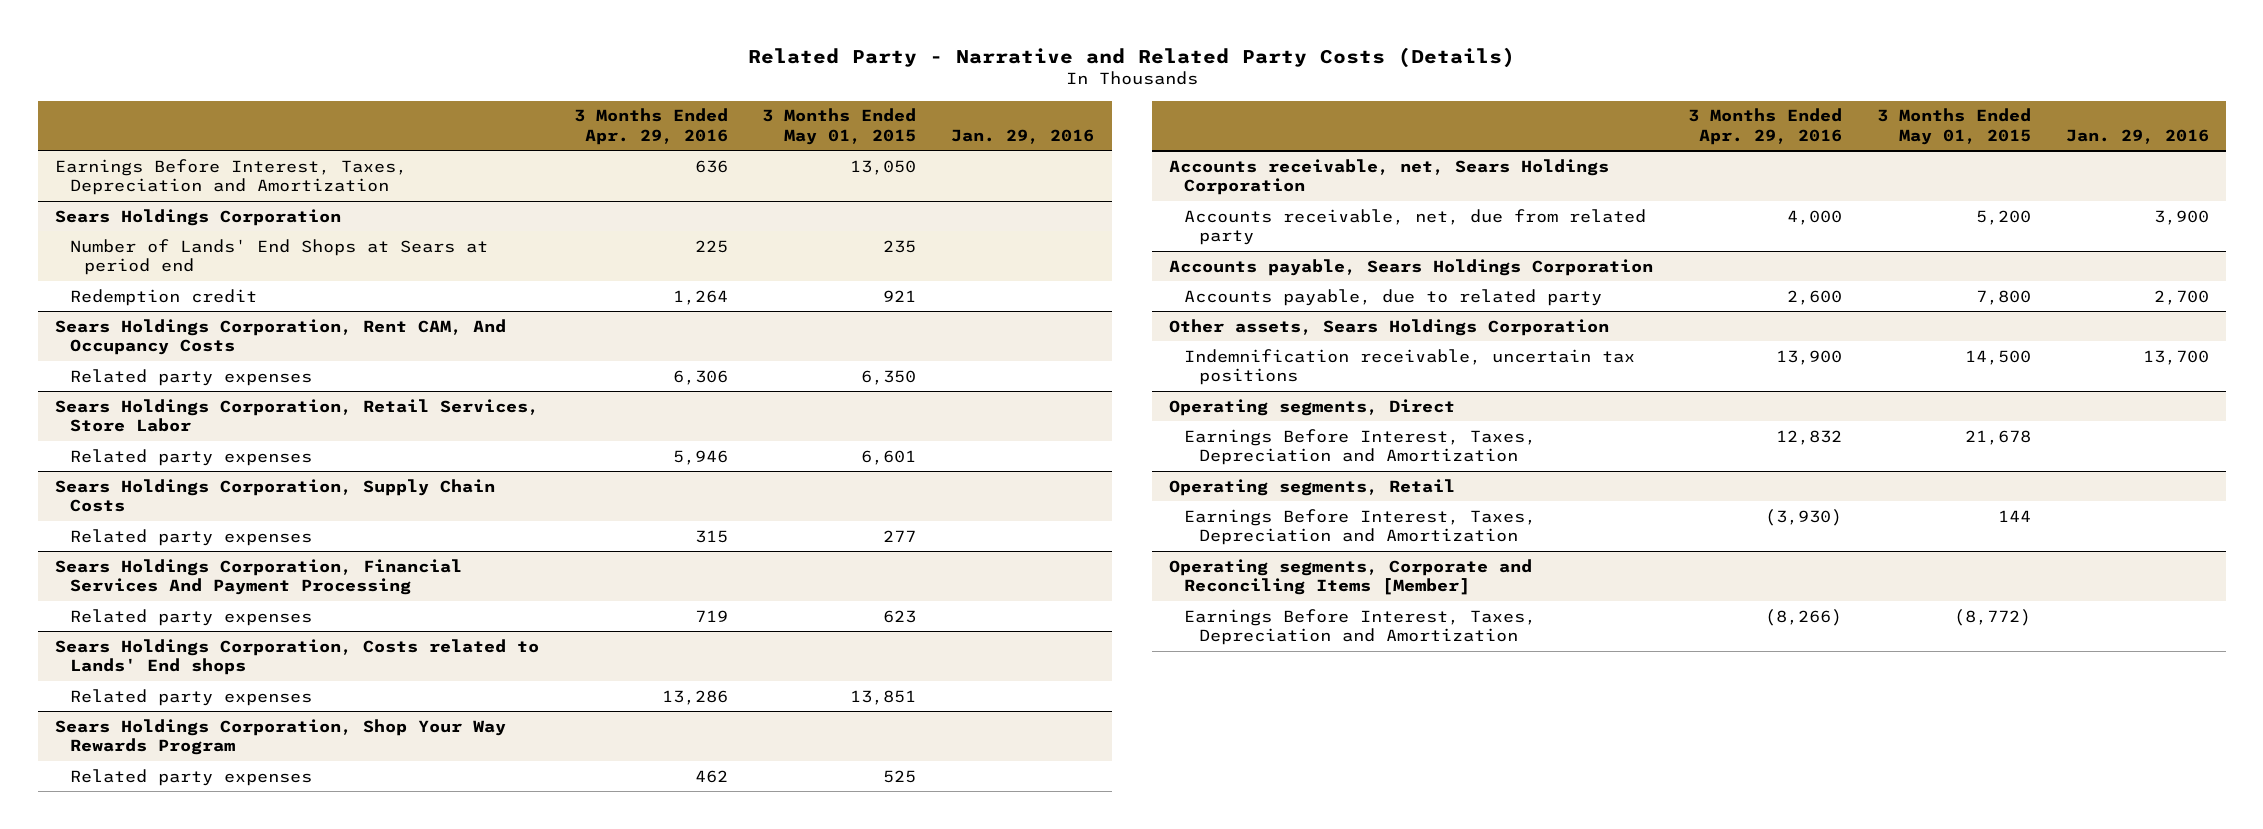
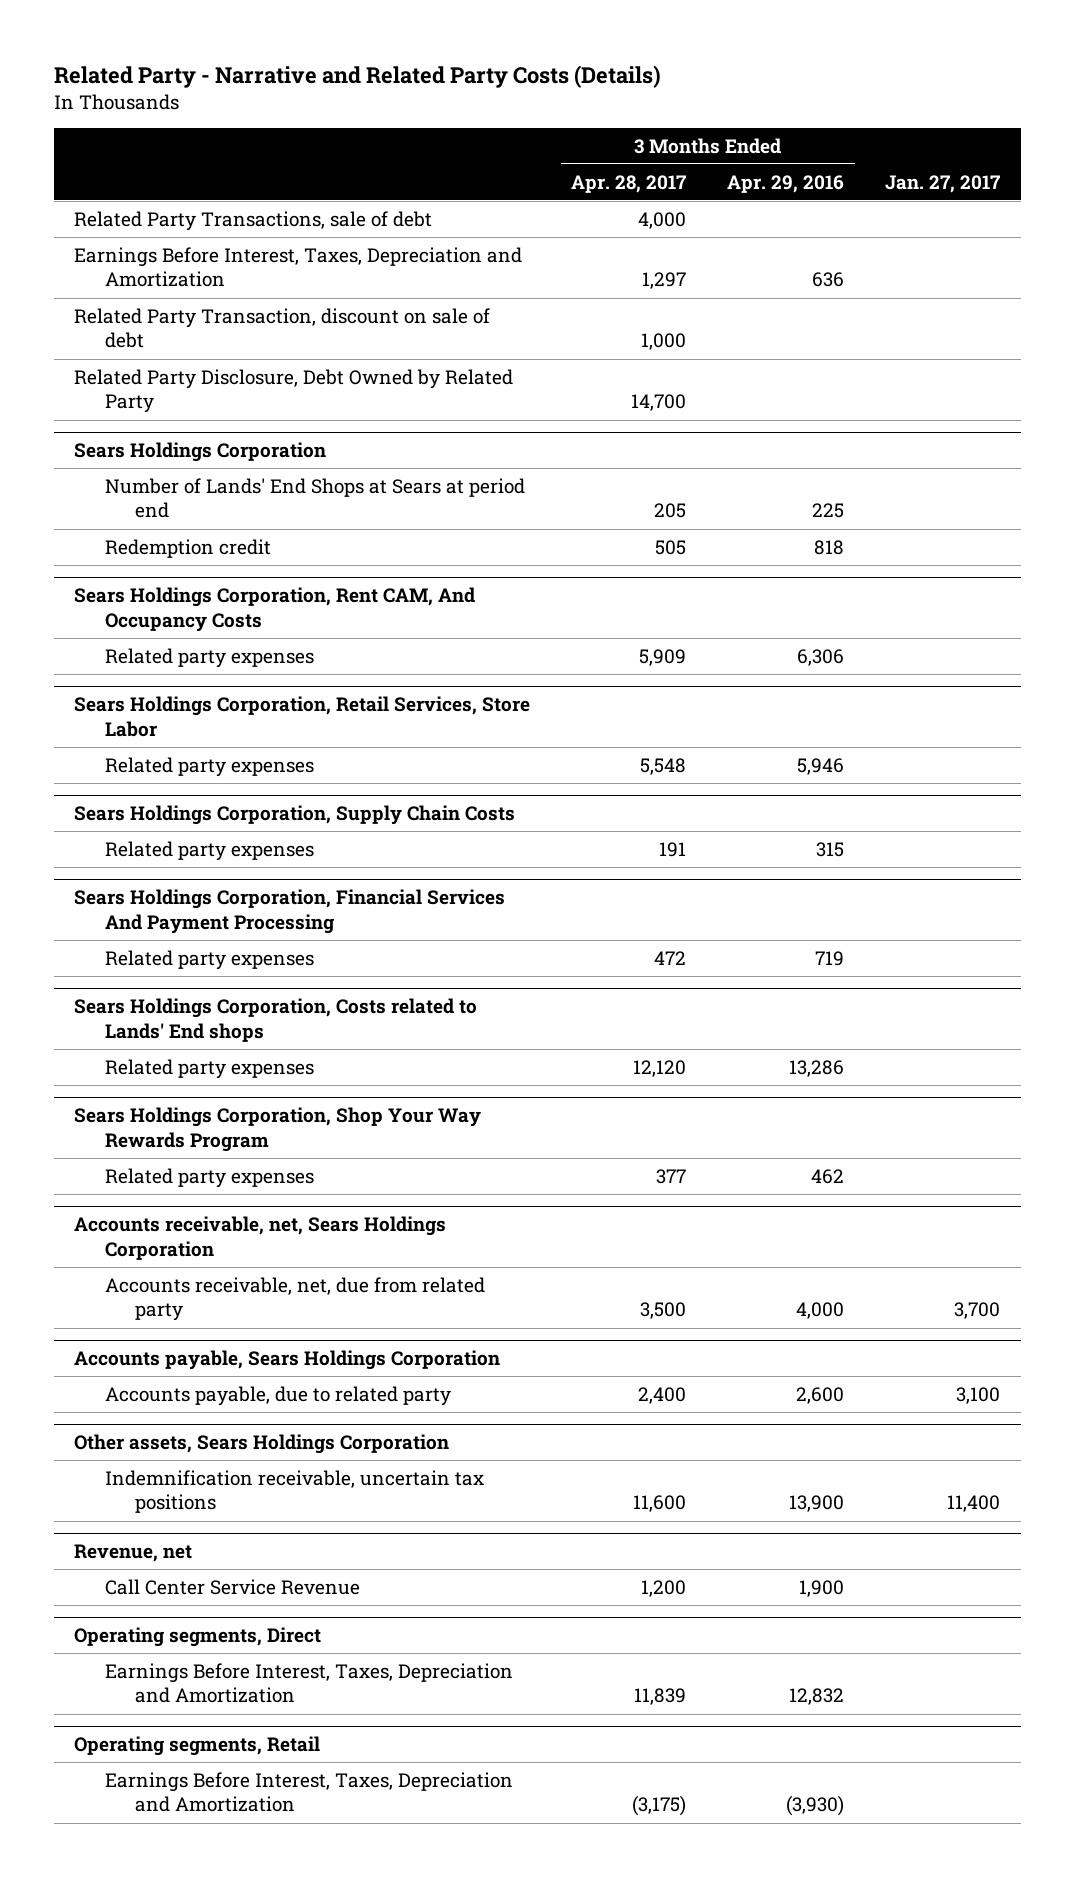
[762,108,917,146] 3 Months Ended May 01, 2015 -> none
[951,129,1095,145] Jan. 29, 2016 -> none
none -> [571,174,687,193] Apr. 28, 2017
none -> [885,174,1001,193] Jan. 27, 2017
none -> [74,210,433,231] Related Party Transactions, sale of debt
none -> [74,307,491,349] Related Party Transaction, discount on sale of debt
none -> [74,368,514,414] Related Party Disclosure, Debt Owned by Related Party
[672,289,728,305] 1,264 -> [814,539,845,555] 818
none -> [74,1544,193,1563] Revenue, net
none -> [104,1578,360,1595] Call Center Service Revenue
[1169,558,1533,596] Operating segments, Corporate and Reconciling Items [Member] -> none
[1184,608,1537,646] Earnings Before Interest, Taxes, Depreciation and Amortization -> none

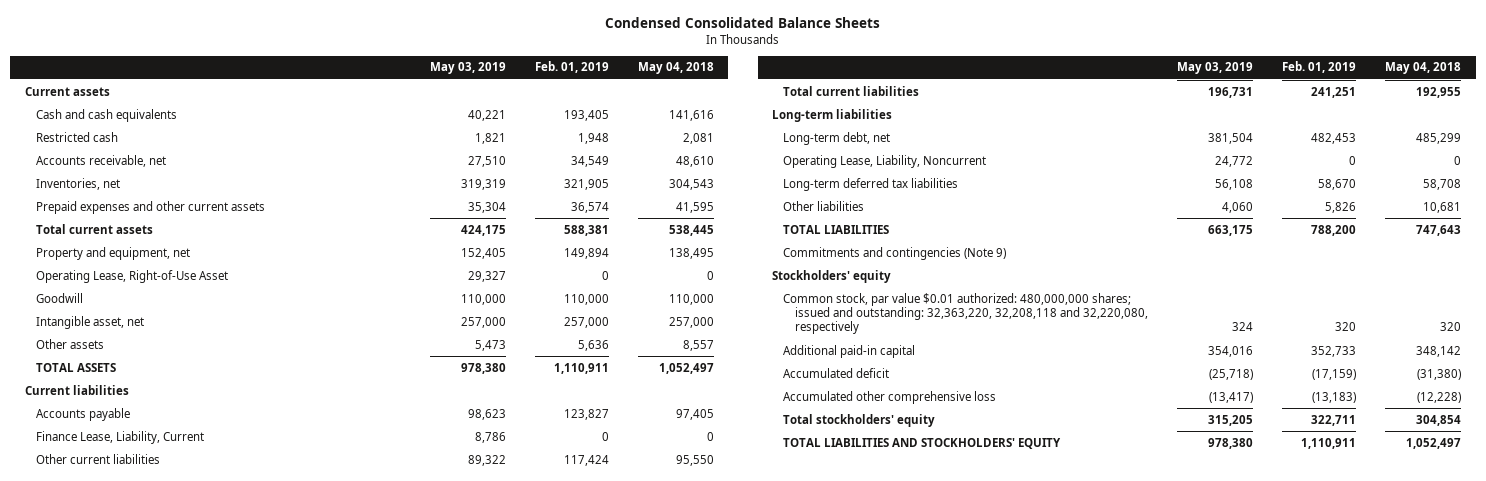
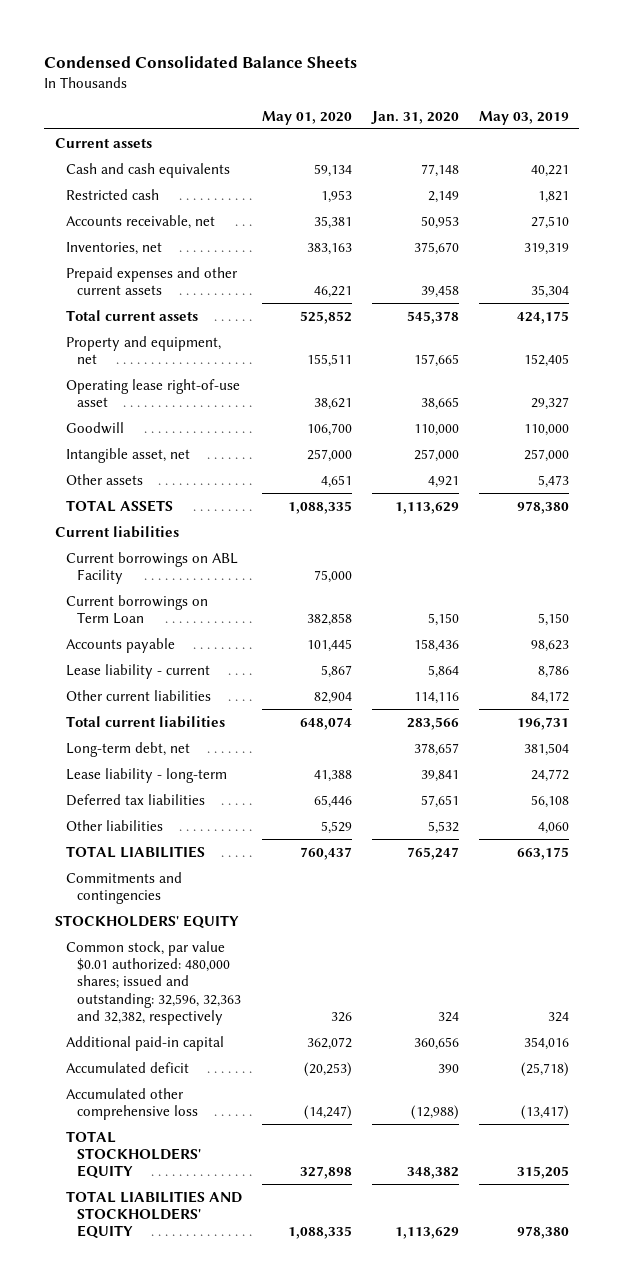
[534,61,609,74] Feb. 01, 2019 -> none
[637,62,714,75] May 04, 2018 -> none
none -> [261,110,352,125] May 01, 2020
none -> [370,110,459,124] Jan. 31, 2020
[36,269,229,283] Operating Lease, Right-of-Use Asset -> [65,378,240,407] Operating lease right-of-use asset
none -> [65,551,238,584] Current borrowings on ABL Facility
none -> [65,594,208,624] Current borrowings on Term Loan
[36,430,205,444] Finance Lease, Liability, Current -> [65,663,210,679] Lease liability - current
[467,454,506,466] 89,322 -> [531,690,570,704] 84,172
[772,108,893,122] Long-term liabilities -> none
[783,154,987,168] Operating Lease, Liability, Noncurrent -> [65,767,227,783] Lease liability - long-term
[783,177,959,191] Long-term deferred tax liabilities -> [65,793,205,806] Deferred tax liabilities
[783,246,1007,260] Commitments and contingencies (Note 9) -> [65,871,182,904] Commitments and contingencies
[772,269,892,283] Stockholders' equity -> [54,914,239,929] STOCKHOLDERS' EQUITY
[783,292,1148,335] Common stock, par value $0.01 authorized: 480,000,000 shares; issued and outstanding: 32,363,220, 32,208,118 and 32,220,080, respectively -> [65,940,241,1025] Common stock, par value $0.01 authorized: 480,000 shares; issued and outstanding: 32,596, 32,363 and 32,382, respectively
[783,413,936,427] Total stockholders' equity -> [65,1130,201,1180] TOTAL STOCKHOLDERS' EQUITY

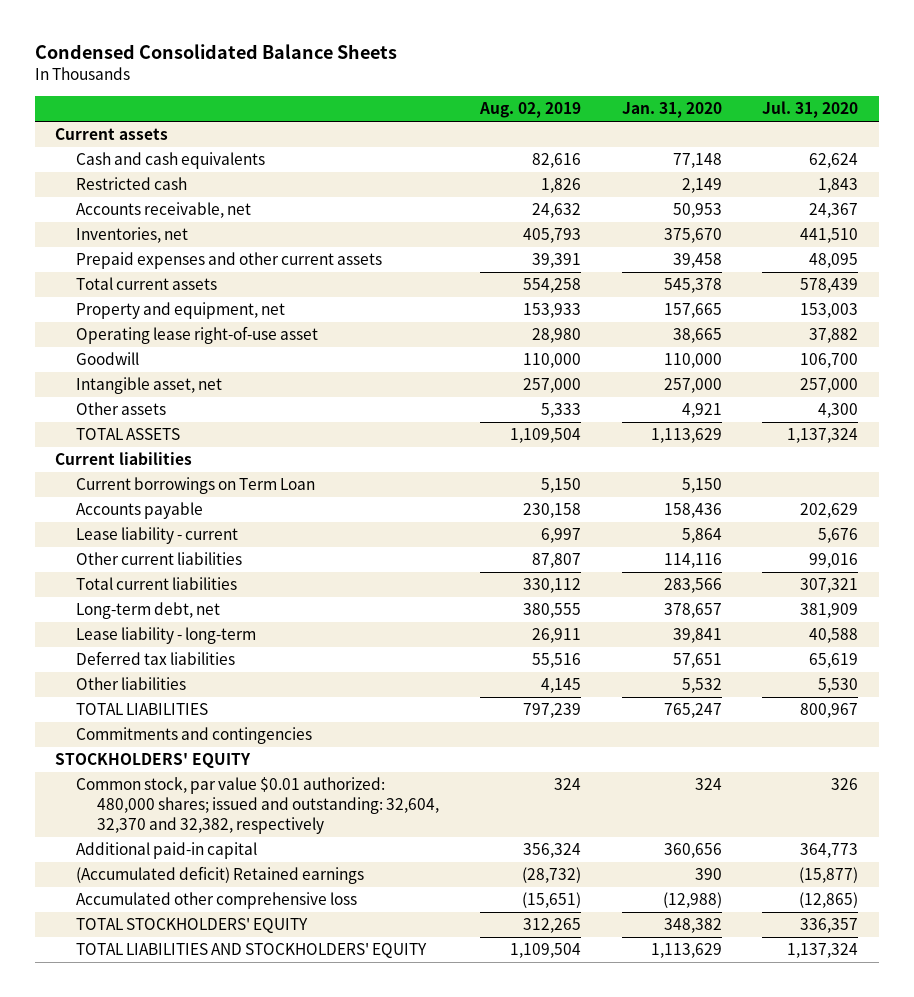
[261,110,352,125] May 01, 2020 -> none
[479,110,570,125] May 03, 2019 -> none
none -> [478,102,581,119] Aug. 02, 2019
none -> [762,101,859,119] Jul. 31, 2020
[65,551,238,584] Current borrowings on ABL Facility -> none
[65,940,241,1025] Common stock, par value $0.01 authorized: 480,000 shares; issued and outstanding: 32,596, 32,363 and 32,382, respectively -> [76,777,439,834] Common stock, par value $0.01 authorized: 480,000 shares; issued and outstanding: 32,604, 32,370 and 32,382, respectively
[65,1061,189,1073] Accumulated deficit -> [76,866,365,885] (Accumulated deficit) Retained earnings

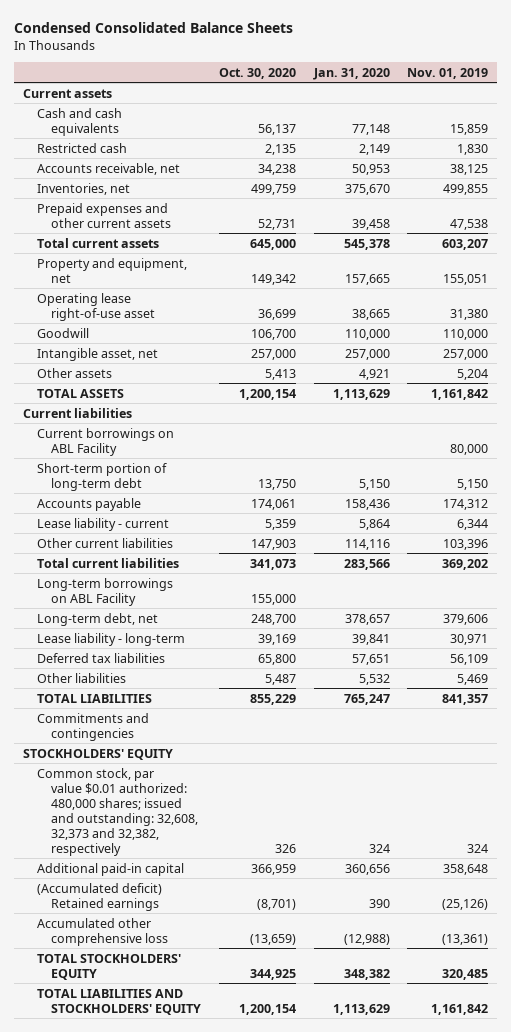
[478,102,581,119] Aug. 02, 2019 -> none
[762,101,859,119] Jul. 31, 2020 -> none
none -> [218,67,296,79] Oct. 30, 2020
none -> [407,67,489,79] Nov. 01, 2019
none -> [37,427,175,456] Current borrowings on ABL Facility
[76,477,316,495] Current borrowings on Term Loan -> [37,462,168,491] Short-term portion of long-term debt
none -> [37,577,174,606] Long-term borrowings on ABL Facility
[76,777,439,834] Common stock, par value $0.01 authorized: 480,000 shares; issued and outstanding: 32,604, 32,370 and 32,382, respectively -> [37,767,199,856] Common stock, par value $0.01 authorized: 480,000 shares; issued and outstanding: 32,608, 32,373 and 32,382, respectively

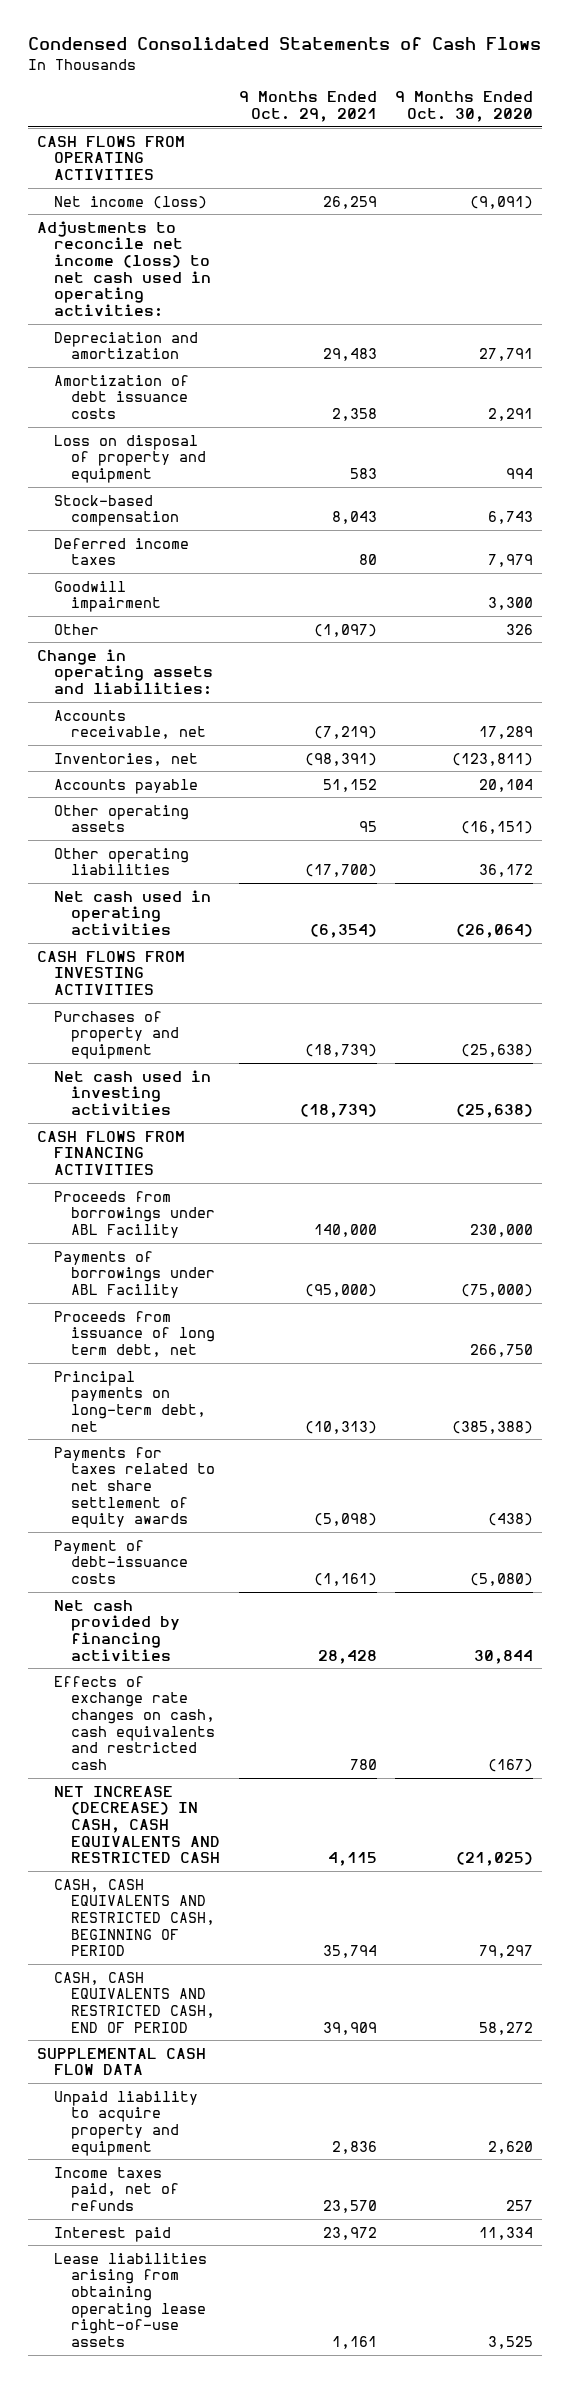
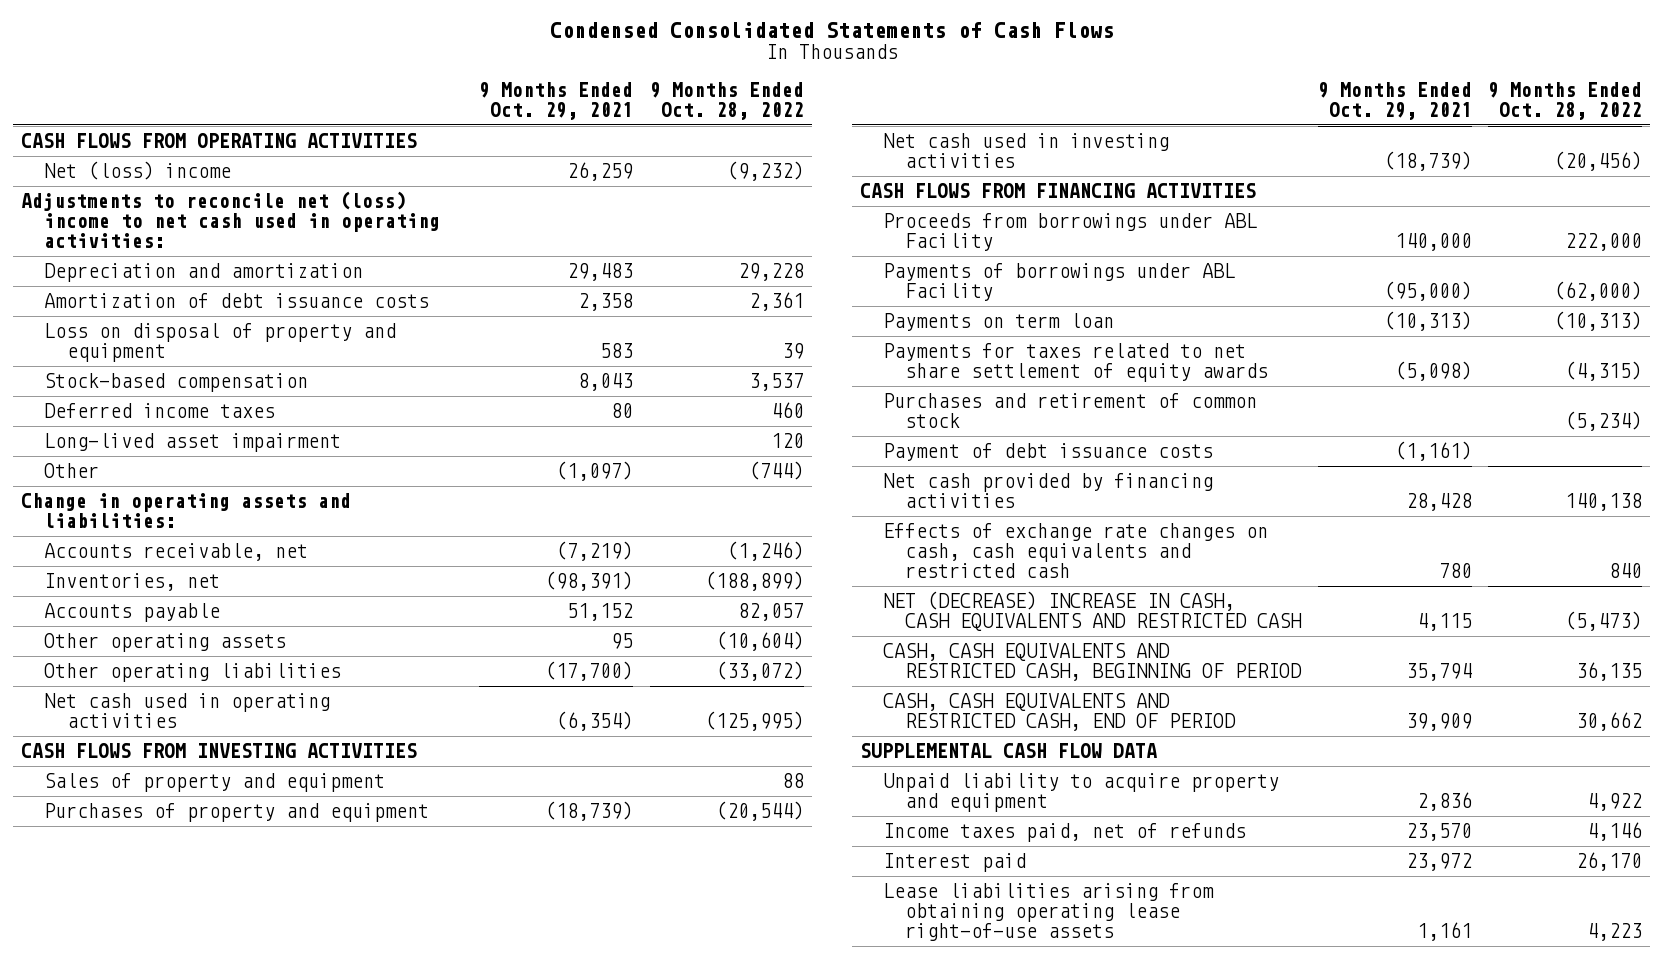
[395,91,534,123] 9 Months Ended Oct. 30, 2020 -> none
none -> [649,82,804,121] 9 Months Ended Oct. 28, 2022
[54,195,208,209] Net income (loss) -> [44,161,232,181] Net (loss) income
[37,220,212,318] Adjustments to reconcile net income (loss) to net cash used in operating activities: -> [21,191,441,249] Adjustments to reconcile net (loss) income to net cash used in operating activities:
[54,580,162,613] Goodwill impairment -> none
none -> [44,433,342,453] Long-lived asset impairment
none -> [44,773,386,793] Sales of property and equipment
[54,1310,216,1358] Proceeds from issuance of long term debt, net -> none
[54,1370,207,1432] Principal payments on long-term debt, net -> [882,313,1114,332] Payments on term loan
none -> [882,393,1257,429] Purchases and retirement of common stock
[54,1539,189,1585] Payment of debt-issuance costs -> [882,443,1213,462] Payment of debt issuance costs
[54,1785,221,1864] NET INCREASE (DECREASE) IN CASH, CASH EQUIVALENTS AND RESTRICTED CASH -> [882,591,1303,632] NET (DECREASE) INCREASE IN CASH, CASH EQUIVALENTS AND RESTRICTED CASH

